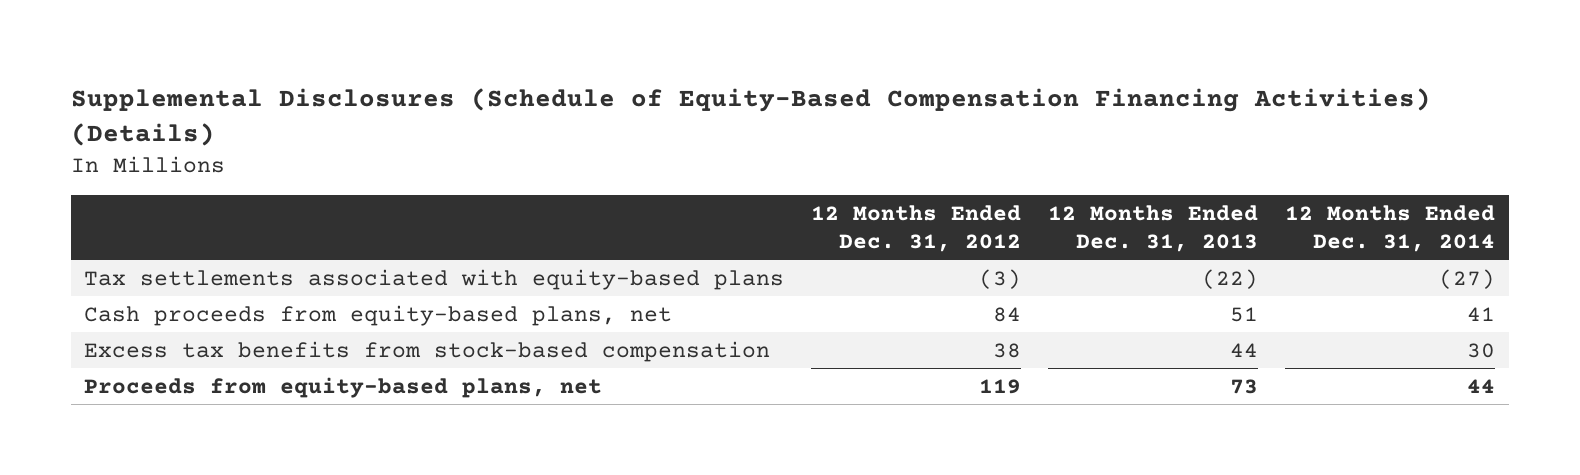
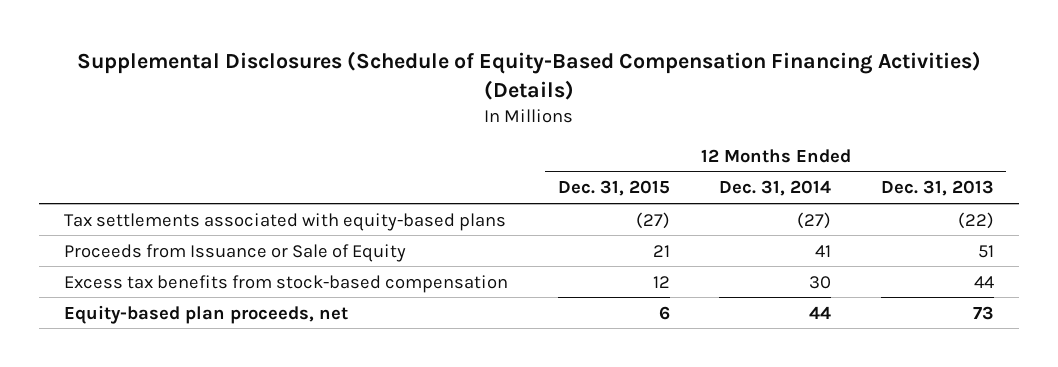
[811,204,1022,252] 12 Months Ended Dec. 31, 2012 -> none
none -> [557,180,670,197] Dec. 31, 2015
[84,304,673,326] Cash proceeds from equity-based plans, net -> [64,243,407,262] Proceeds from Issuance or Sale of Equity
[84,376,603,398] Proceeds from equity-based plans, net -> [64,304,349,324] Equity-based plan proceeds, net

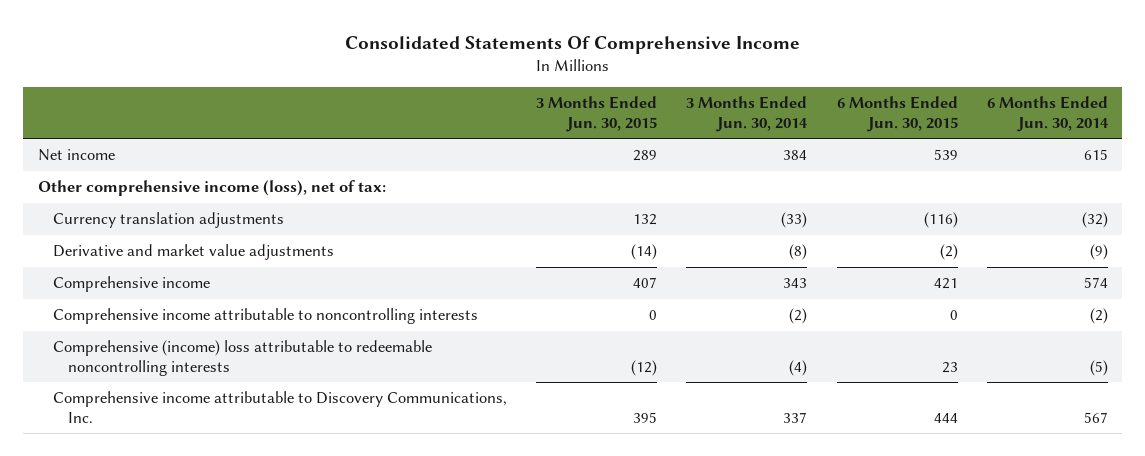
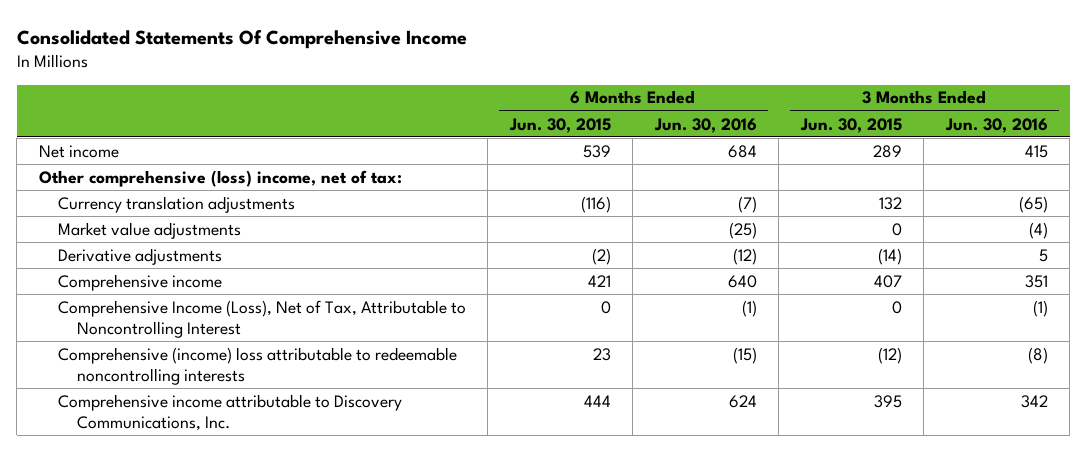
[686,96,809,132] 3 Months Ended Jun. 30, 2014 -> none
[986,96,1109,132] 6 Months Ended Jun. 30, 2014 -> none
none -> [653,117,757,133] Jun. 30, 2016
none -> [944,117,1048,133] Jun. 30, 2016
[37,180,386,197] Other comprehensive income (loss), net of tax: -> [38,169,402,187] Other comprehensive (loss) income, net of tax:
none -> [57,221,241,239] Market value adjustments
[53,244,335,261] Derivative and market value adjustments -> [57,247,222,265] Derivative adjustments
[53,308,479,325] Comprehensive income attributable to noncontrolling interests -> [57,299,466,338] Comprehensive Income (Loss), Net of Tax, Attributable to Noncontrolling Interest

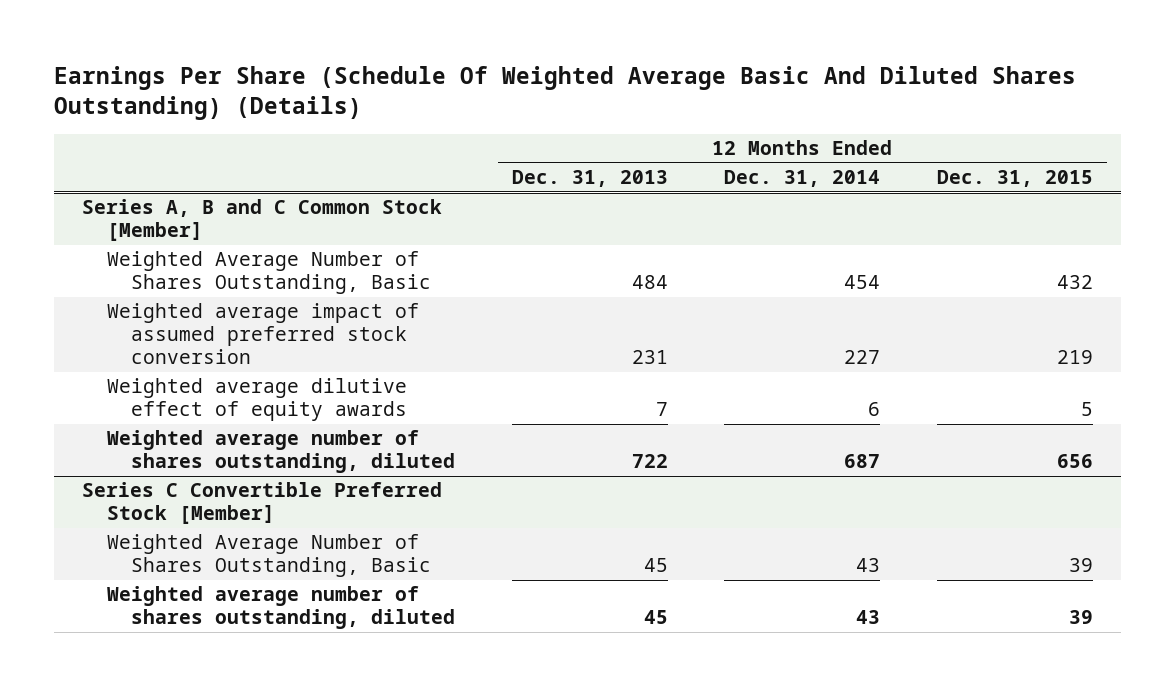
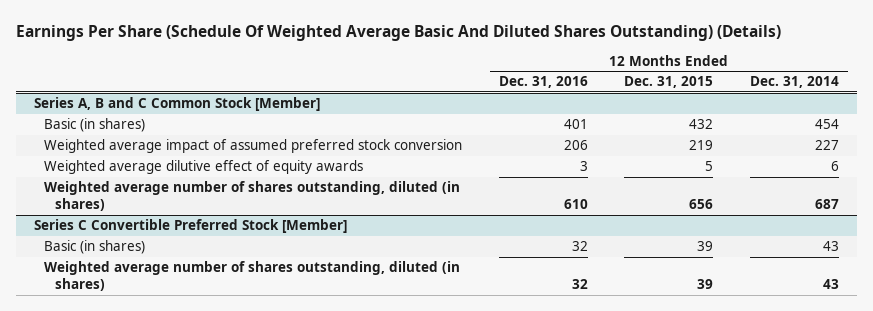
[511,170,668,188] Dec. 31, 2013 -> none
none -> [498,76,588,89] Dec. 31, 2016
[106,251,432,295] Weighted Average Number of Shares Outstanding, Basic -> [44,118,146,133] Basic (in shares)
[106,430,456,474] Weighted average number of shares outstanding, diluted -> [44,181,461,212] Weighted average number of shares outstanding, diluted (in shares)
[106,534,432,578] Weighted Average Number of Shares Outstanding, Basic -> [44,240,146,255] Basic (in shares)
[106,586,456,630] Weighted average number of shares outstanding, diluted -> [44,261,461,292] Weighted average number of shares outstanding, diluted (in shares)

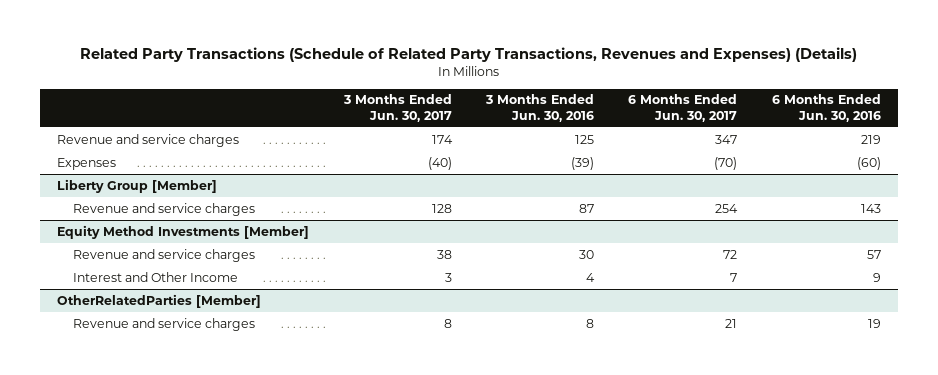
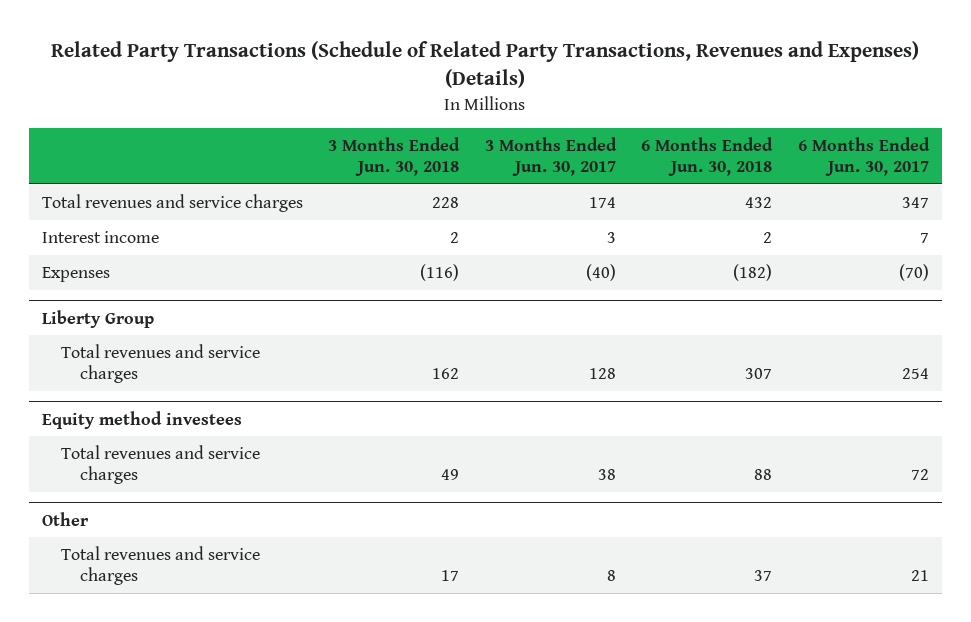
[484,94,594,122] 3 Months Ended Jun. 30, 2016 -> none
[771,94,881,122] 6 Months Ended Jun. 30, 2016 -> none
none -> [328,136,461,176] 3 Months Ended Jun. 30, 2018
none -> [641,136,774,176] 6 Months Ended Jun. 30, 2018
[57,133,240,147] Revenue and service charges -> [41,194,303,213] Total revenues and service charges
none -> [41,231,159,244] Interest income
[73,271,239,282] Interest and Other Income -> none
[57,178,218,193] Liberty Group [Member] -> [41,309,154,328] Liberty Group
[73,202,256,216] Revenue and service charges -> [61,344,261,384] Total revenues and service charges
[57,224,310,239] Equity Method Investments [Member] -> [41,410,242,429] Equity method investees
[73,248,256,262] Revenue and service charges -> [61,445,261,485] Total revenues and service charges
[57,293,262,308] OtherRelatedParties [Member] -> [41,511,89,526] Other
[73,317,256,331] Revenue and service charges -> [61,546,261,586] Total revenues and service charges

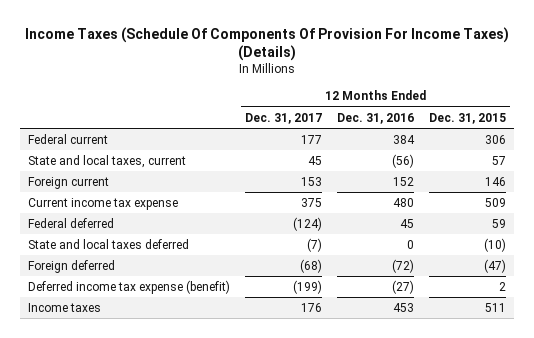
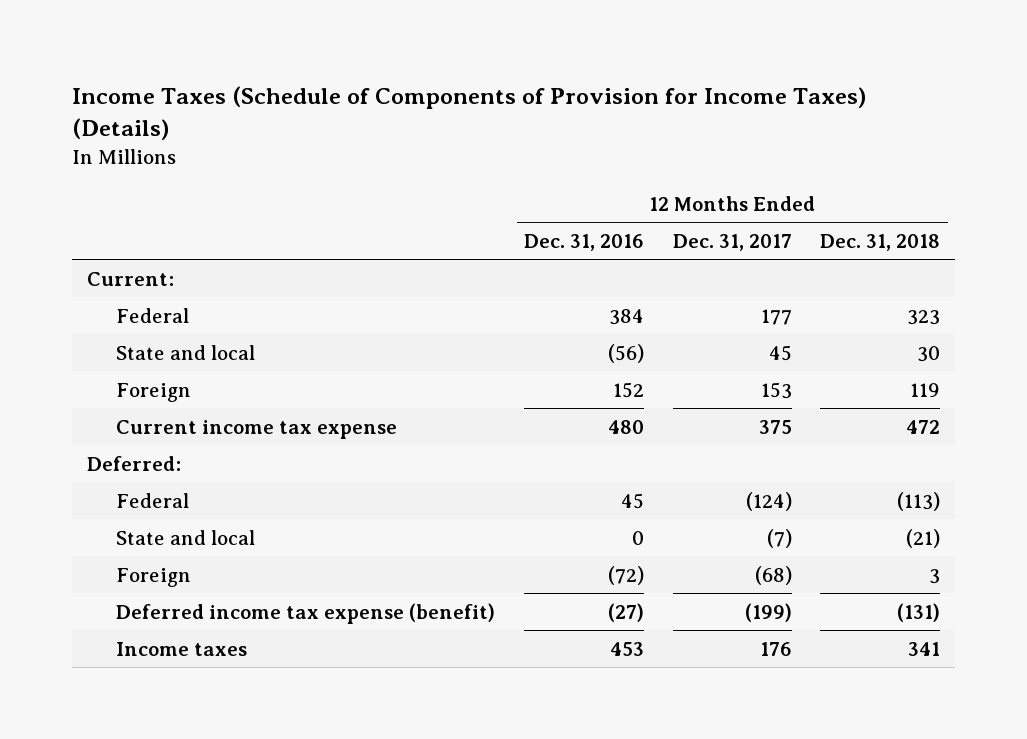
[24,26,509,62] Income Taxes (Schedule Of Components Of Provision For Income Taxes) (Details) -> [72,86,867,141] Income Taxes (Schedule of Components of Provision for Income Taxes) (Details)
[429,112,507,124] Dec. 31, 2015 -> none
none -> [820,233,941,251] Dec. 31, 2018
none -> [86,271,174,286] Current:
[27,133,108,144] Federal current -> [116,307,190,323] Federal
[27,154,186,168] State and local taxes, current -> [116,344,256,360] State and local
[27,176,109,189] Foreign current -> [116,382,192,402] Foreign
none -> [86,455,181,471] Deferred:
[27,217,114,228] Federal deferred -> [116,492,190,508] Federal
[27,238,189,249] State and local taxes deferred -> [116,529,256,545] State and local
[27,259,115,273] Foreign deferred -> [116,567,192,587] Foreign

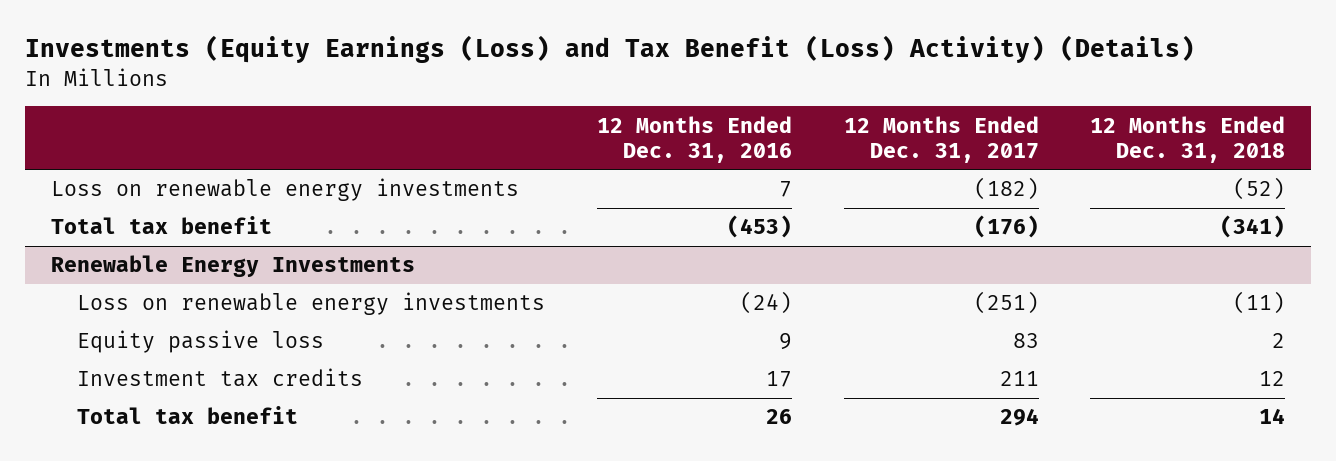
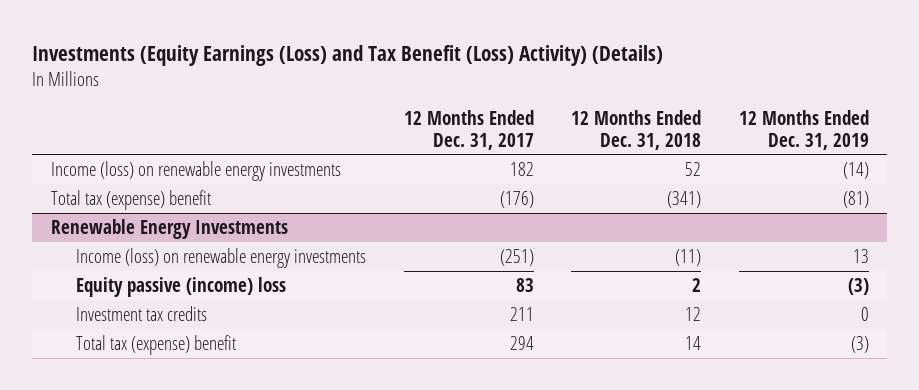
[597,115,793,163] 12 Months Ended Dec. 31, 2016 -> none
none -> [738,109,869,150] 12 Months Ended Dec. 31, 2019
[50,178,519,202] Loss on renewable energy investments -> [50,160,341,181] Income (loss) on renewable energy investments
[973,177,1039,201] (182) -> [509,161,534,176] 182
[1233,177,1286,201] (52) -> [685,161,702,176] 52
[50,216,272,235] Total tax benefit -> [50,189,211,210] Total tax (expense) benefit
[77,292,546,316] Loss on renewable energy investments -> [76,247,367,268] Income (loss) on renewable energy investments
[77,330,325,354] Equity passive loss -> [76,276,287,297] Equity passive (income) loss
[77,406,299,425] Total tax benefit -> [76,334,237,355] Total tax (expense) benefit

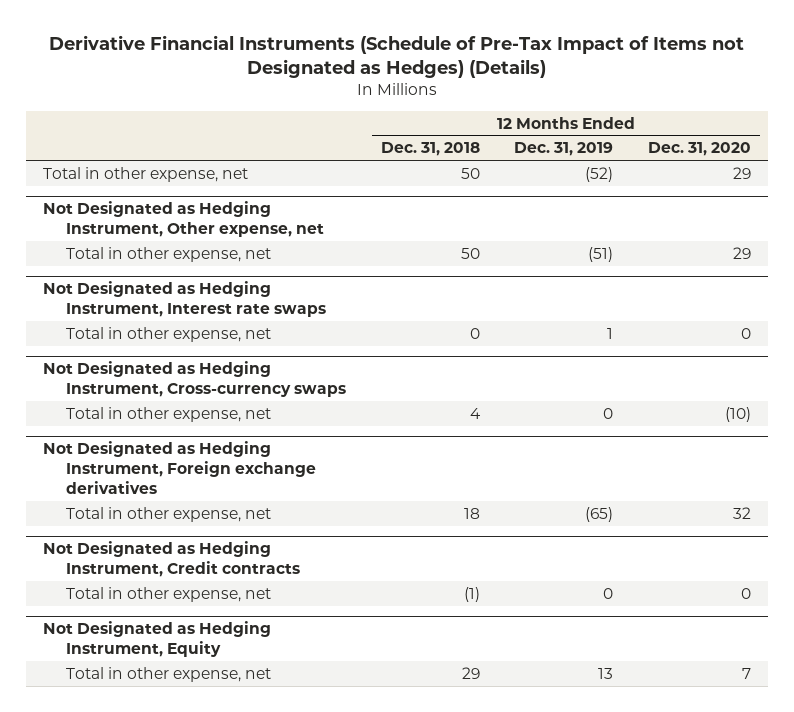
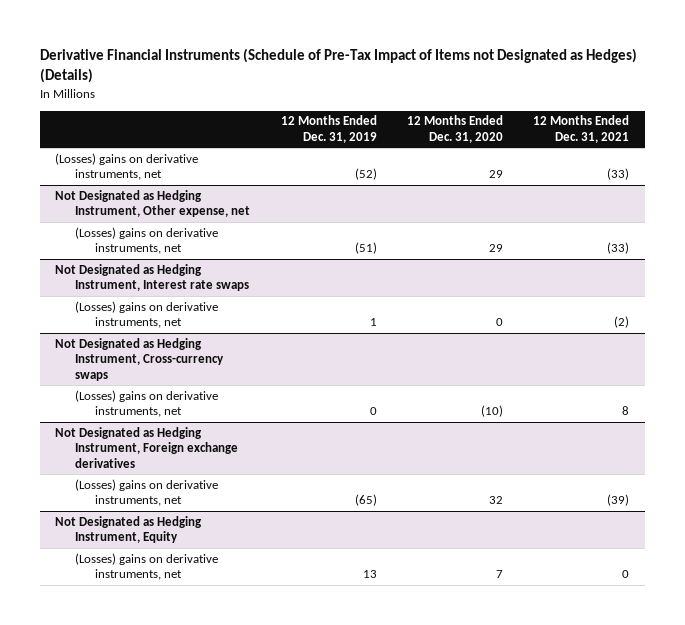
[380,142,480,157] Dec. 31, 2018 -> none
none -> [533,115,630,144] 12 Months Ended Dec. 31, 2021
[43,166,249,182] Total in other expense, net -> [55,152,199,181] (Losses) gains on derivative instruments, net
[66,246,272,262] Total in other expense, net -> [75,226,219,255] (Losses) gains on derivative instruments, net
[66,326,272,342] Total in other expense, net -> [75,300,219,329] (Losses) gains on derivative instruments, net
[66,406,272,422] Total in other expense, net -> [75,389,219,418] (Losses) gains on derivative instruments, net
[43,540,301,577] Not Designated as Hedging Instrument, Credit contracts -> none
[66,586,272,602] Total in other expense, net -> none
[66,506,272,522] Total in other expense, net -> [75,478,219,507] (Losses) gains on derivative instruments, net
[66,666,272,682] Total in other expense, net -> [75,552,219,581] (Losses) gains on derivative instruments, net

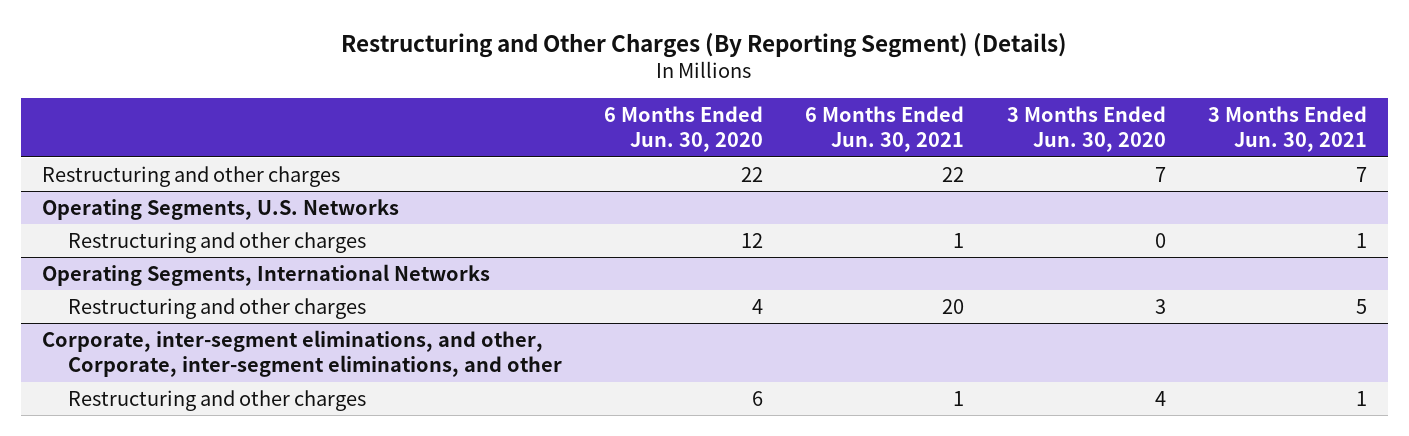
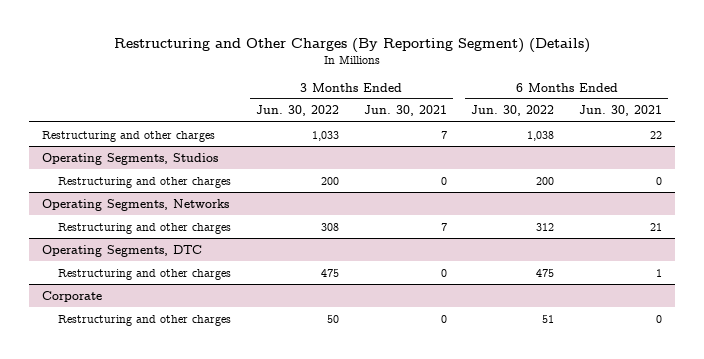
[604,105,764,153] 6 Months Ended Jun. 30, 2020 -> none
[1006,105,1166,153] 3 Months Ended Jun. 30, 2020 -> none
none -> [256,105,340,117] Jun. 30, 2022
none -> [471,105,555,117] Jun. 30, 2022
[41,198,399,220] Operating Segments, U.S. Networks -> none
[41,329,563,378] Corporate, inter-segment eliminations, and other, Corporate, inter-segment eliminations, and other -> none
none -> [41,152,218,165] Operating Segments, Studios
[953,232,965,248] 1 -> [656,176,663,185] 0
[1355,232,1367,248] 1 -> [440,176,447,185] 0
[41,263,490,286] Operating Segments, International Networks -> [41,198,229,211] Operating Segments, Networks
[942,298,965,314] 20 -> [650,222,663,231] 21
[1355,298,1367,314] 5 -> [440,222,447,231] 7
none -> [41,244,202,257] Operating Segments, DTC
[1355,390,1367,406] 1 -> [440,268,447,277] 0
none -> [41,290,102,302] Corporate
none -> [58,314,232,326] Restructuring and other charges

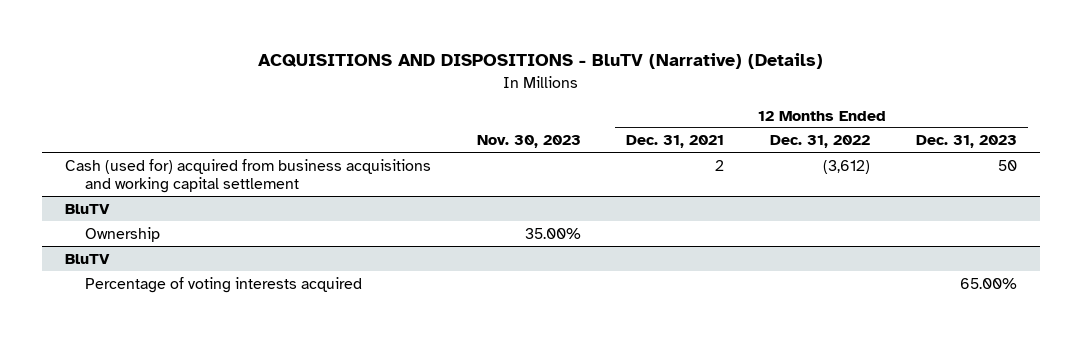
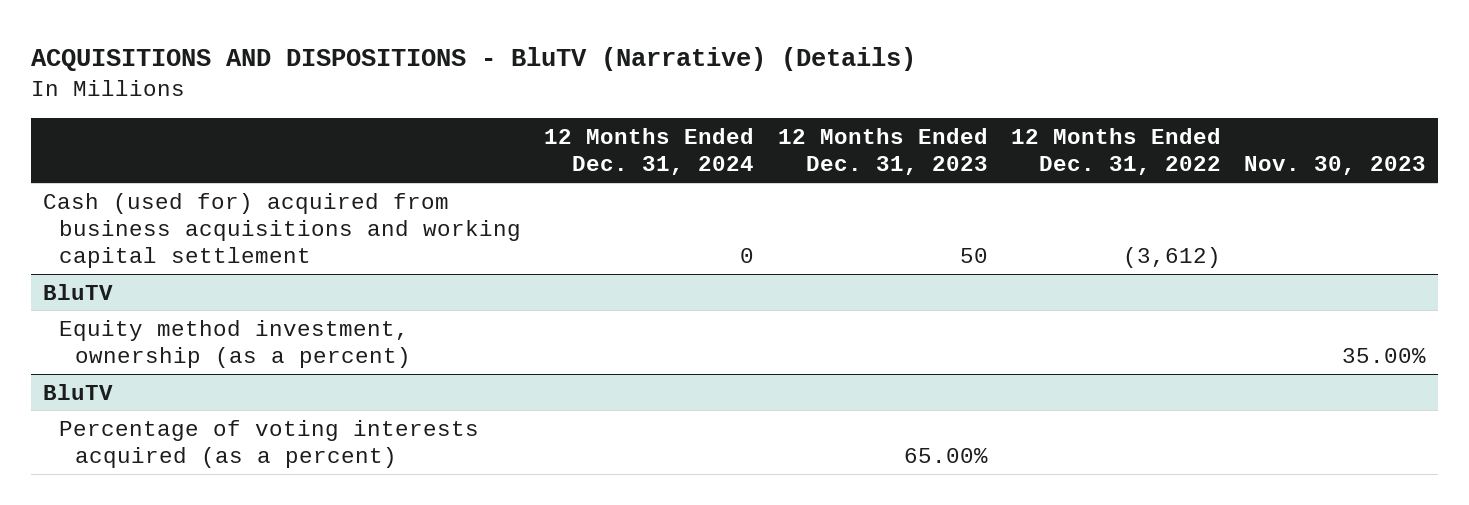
[626,135,725,149] Dec. 31, 2021 -> none
none -> [544,127,755,176] 12 Months Ended Dec. 31, 2024
[84,226,160,242] Ownership -> [59,319,412,368] Equity method investment, ownership (as a percent)
[84,276,362,293] Percentage of voting interests acquired -> [59,419,480,468] Percentage of voting interests acquired (as a percent)

